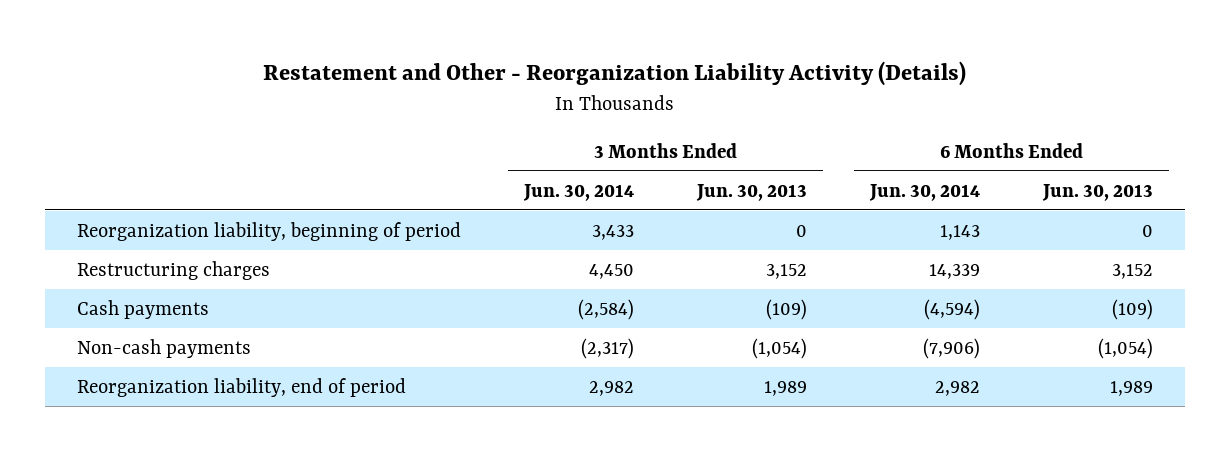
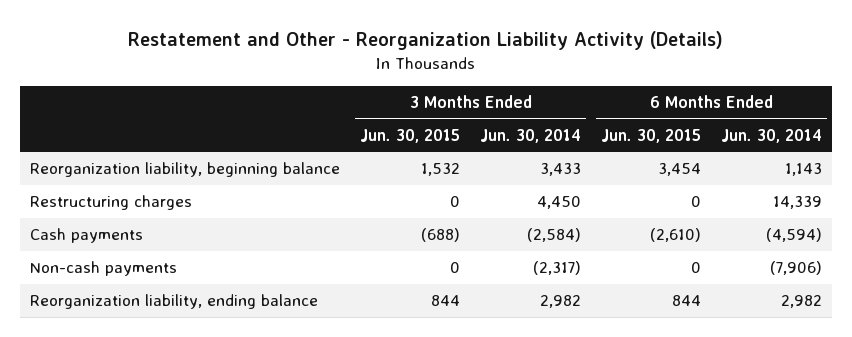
[696,183,808,201] Jun. 30, 2013 -> none
[1042,183,1154,201] Jun. 30, 2013 -> none
none -> [360,128,461,143] Jun. 30, 2015
none -> [601,128,702,143] Jun. 30, 2015
[77,221,462,241] Reorganization liability, beginning of period -> [30,162,341,178] Reorganization liability, beginning balance
[77,377,407,397] Reorganization liability, end of period -> [30,294,319,310] Reorganization liability, ending balance

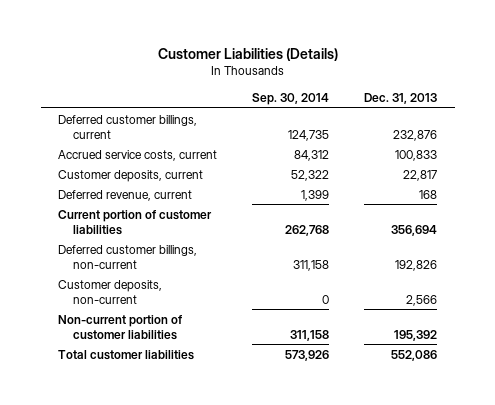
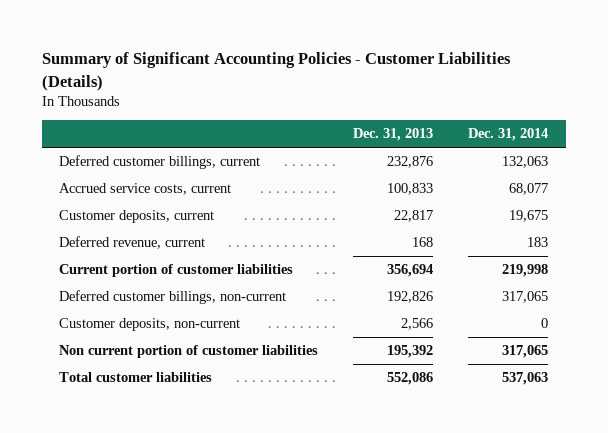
[157,48,338,62] Customer Liabilities (Details) -> [41,52,511,91] Summary of Significant Accounting Policies - Customer Liabilities (Details)
[252,92,330,105] Sep. 30, 2014 -> none
none -> [468,128,549,142] Dec. 31, 2014
[58,314,183,340] Non-current portion of customer liabilities -> [59,345,319,359] Non current portion of customer liabilities

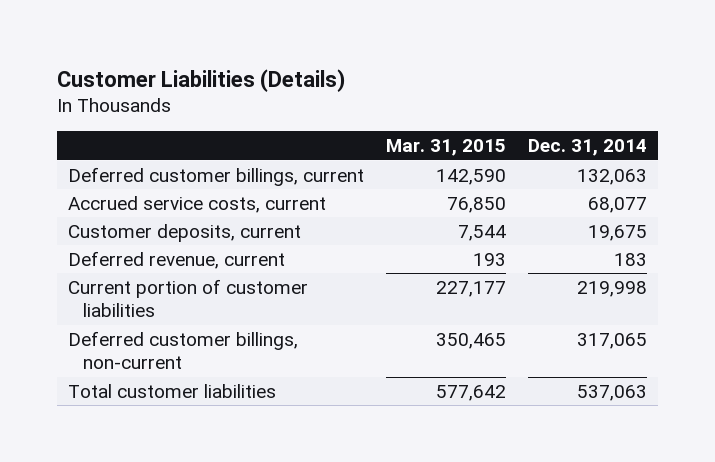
[41,52,511,91] Summary of Significant Accounting Policies - Customer Liabilities (Details) -> [57,68,346,92] Customer Liabilities (Details)
[353,128,434,142] Dec. 31, 2013 -> none
none -> [385,139,506,157] Mar. 31, 2015
[59,318,241,332] Customer deposits, non-current -> none
[59,345,319,359] Non current portion of customer liabilities -> none

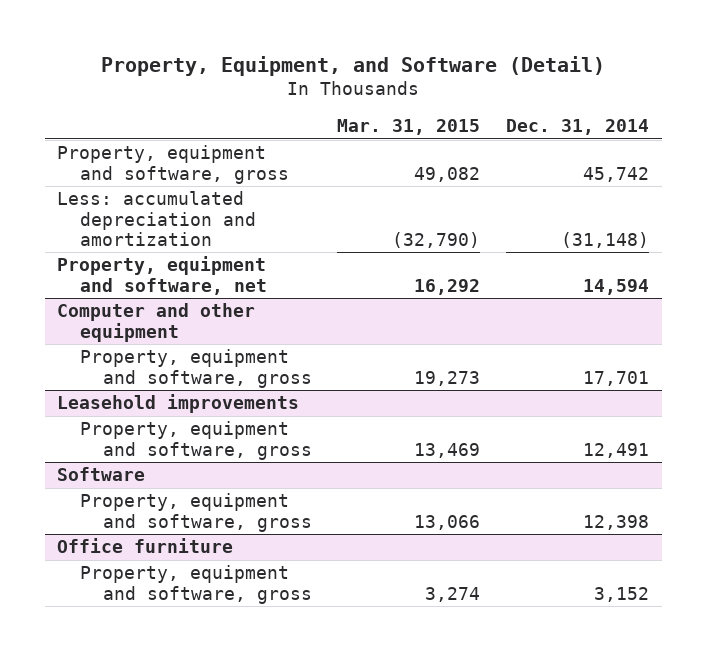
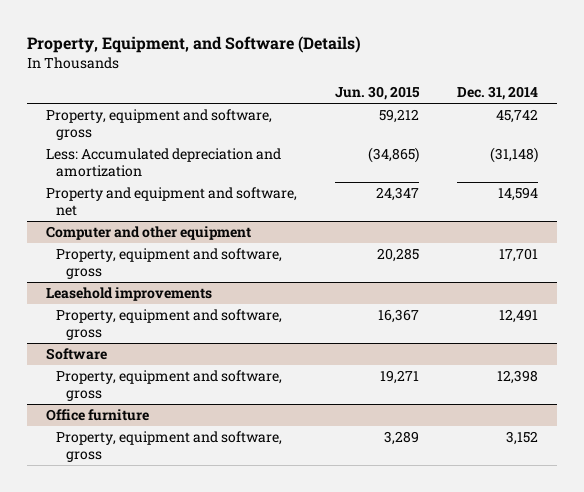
[101,55,606,76] Property, Equipment, and Software (Detail) -> [26,35,361,53] Property, Equipment, and Software (Details)
[337,119,481,136] Mar. 31, 2015 -> none
none -> [334,86,420,101] Jun. 30, 2015
[57,191,257,246] Less: accumulated depreciation and amortization -> [45,147,281,178] Less: Accumulated depreciation and amortization
[57,256,268,295] Property, equipment and software, net -> [45,186,297,217] Property and equipment and software, net

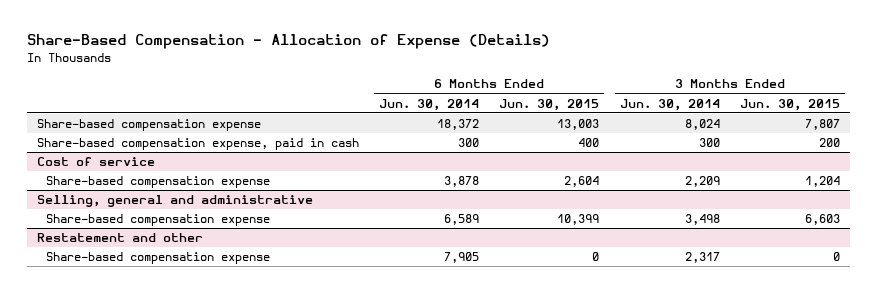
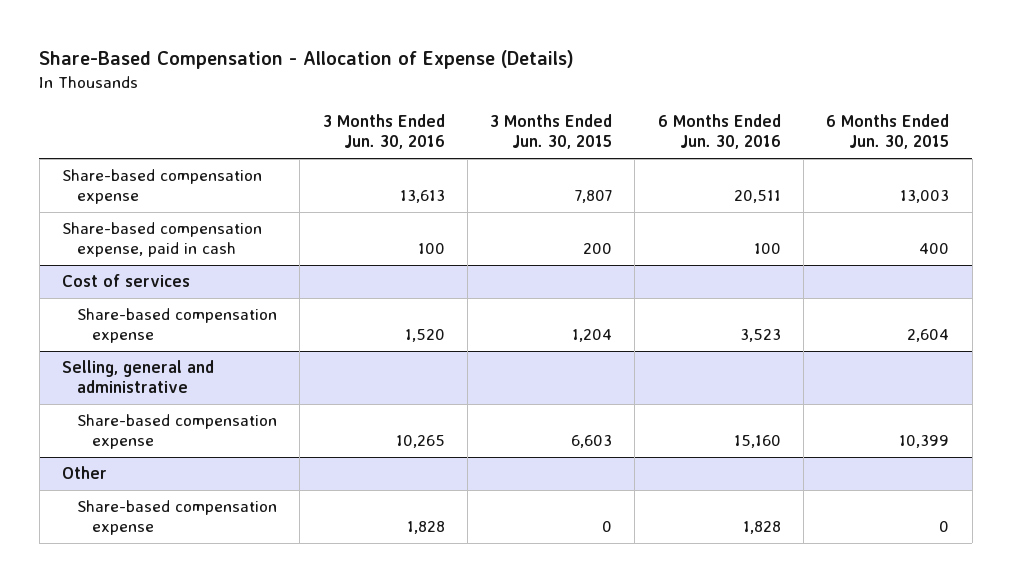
[379,98,480,111] Jun. 30, 2014 -> none
[619,98,720,111] Jun. 30, 2014 -> none
none -> [322,114,445,150] 3 Months Ended Jun. 30, 2016
none -> [657,114,781,150] 6 Months Ended Jun. 30, 2016
[36,157,155,167] Cost of service -> [62,274,191,288] Cost of services
[36,233,203,243] Restatement and other -> none
none -> [62,466,108,480] Other

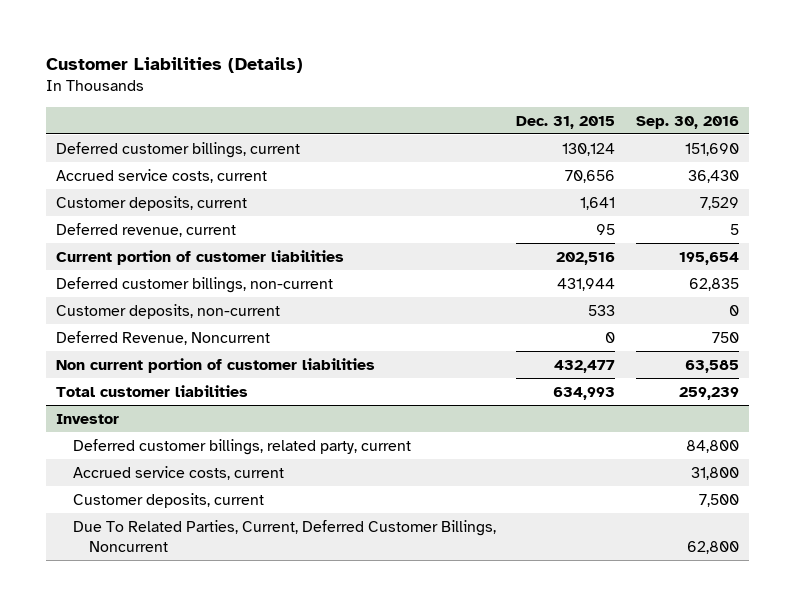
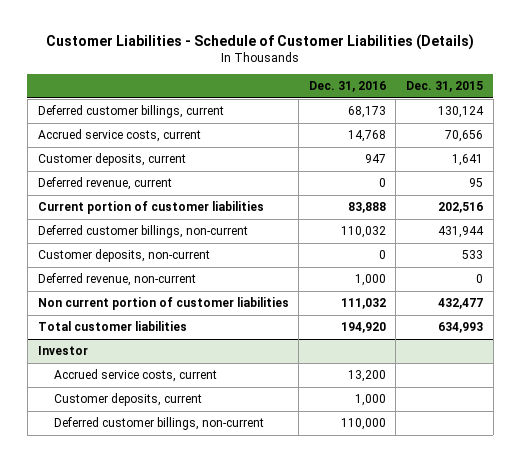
[46,57,304,74] Customer Liabilities (Details) -> [46,34,475,51] Customer Liabilities - Schedule of Customer Liabilities (Details)
[635,115,739,129] Sep. 30, 2016 -> none
none -> [308,81,386,93] Dec. 31, 2016
[56,330,271,345] Deferred Revenue, Noncurrent -> [37,273,196,287] Deferred revenue, non-current
[72,438,411,455] Deferred customer billings, related party, current -> none
[72,519,496,553] Due To Related Parties, Current, Deferred Customer Billings, Noncurrent -> [53,417,264,431] Deferred customer billings, non-current

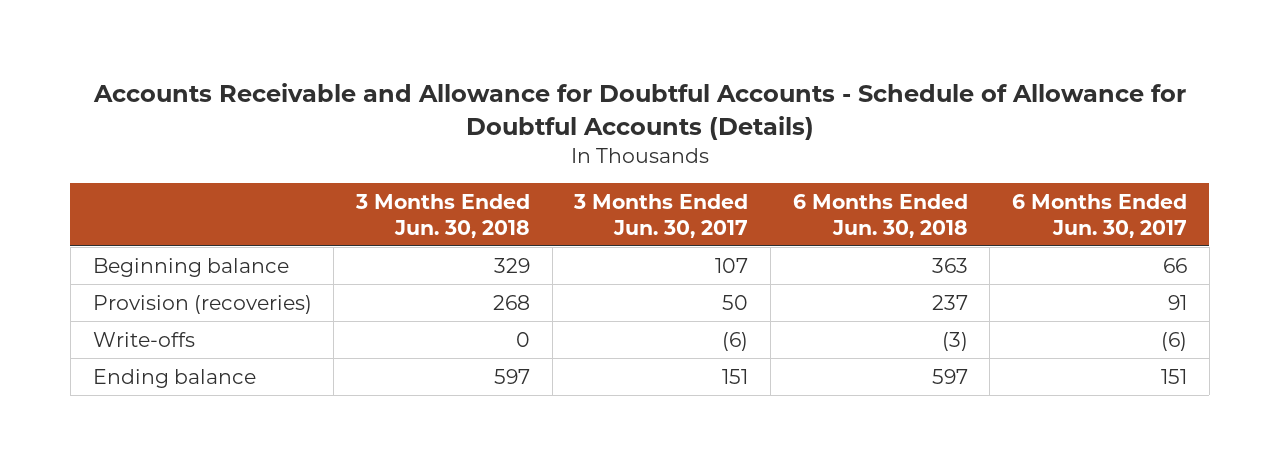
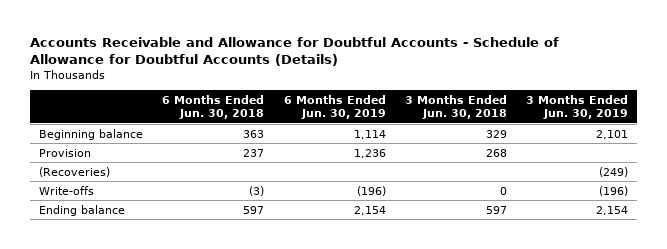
[573,193,749,238] 3 Months Ended Jun. 30, 2017 -> none
[1011,193,1187,238] 6 Months Ended Jun. 30, 2017 -> none
none -> [283,94,386,120] 6 Months Ended Jun. 30, 2019
none -> [525,94,628,120] 3 Months Ended Jun. 30, 2019
[92,294,312,314] Provision (recoveries) -> [39,148,92,157] Provision
none -> [39,166,111,177] (Recoveries)

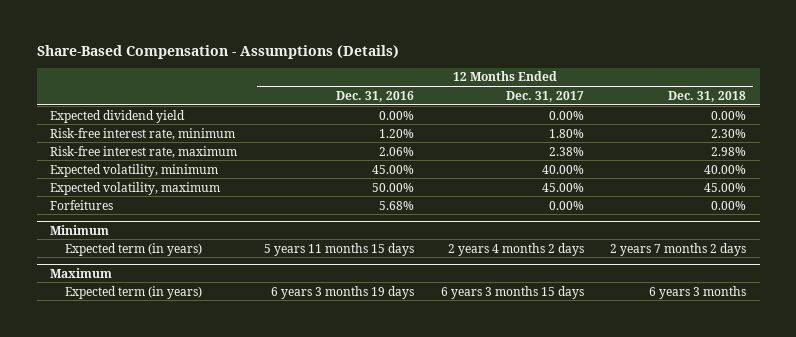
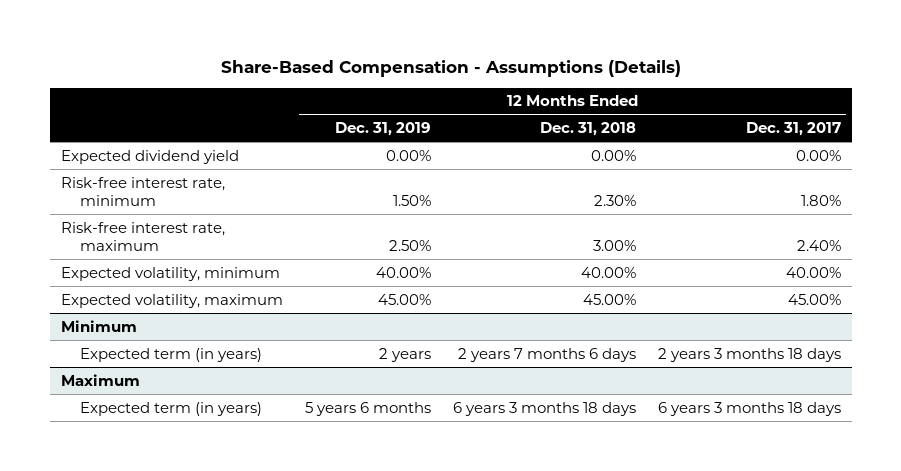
[335,90,414,102] Dec. 31, 2016 -> none
none -> [334,122,431,137] Dec. 31, 2019
[548,146,584,156] 2.38% -> [796,240,841,252] 2.40%
[711,146,747,156] 2.98% -> [592,240,636,252] 3.00%
[50,199,114,210] Forfeitures -> none
[447,242,584,256] 2 years 4 months 2 days -> [657,347,841,362] 2 years 3 months 18 days
[610,242,747,256] 2 years 7 months 2 days -> [457,347,636,362] 2 years 7 months 6 days
[440,285,584,299] 6 years 3 months 15 days -> [657,401,841,416] 6 years 3 months 18 days
[649,285,747,299] 6 years 3 months -> [452,401,636,416] 6 years 3 months 18 days

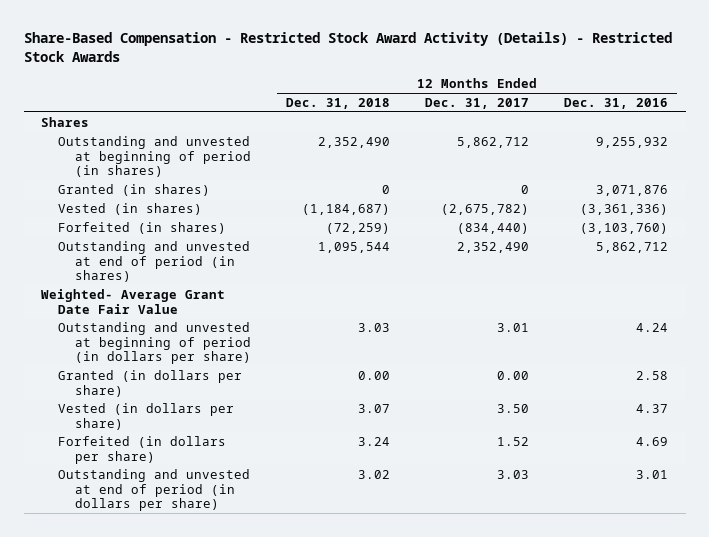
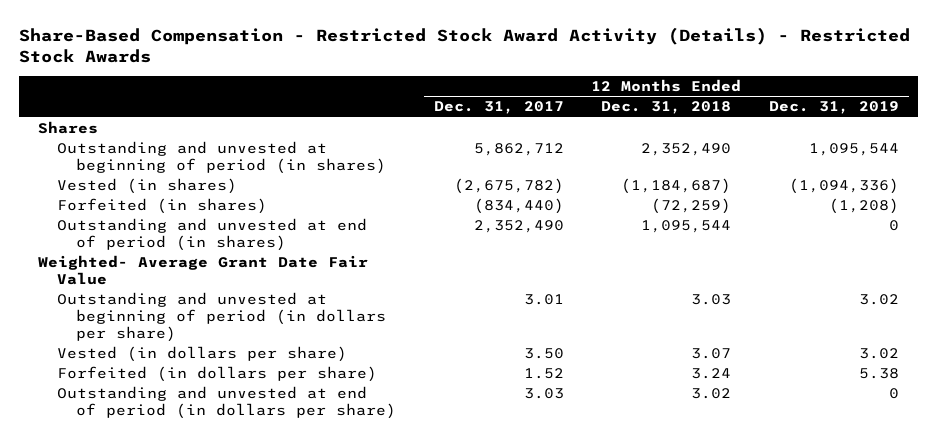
[564,97,669,109] Dec. 31, 2016 -> none
none -> [769,101,900,115] Dec. 31, 2019
[58,183,211,196] Granted (in shares) -> none
[58,369,243,397] Granted (in dollars per share) -> none

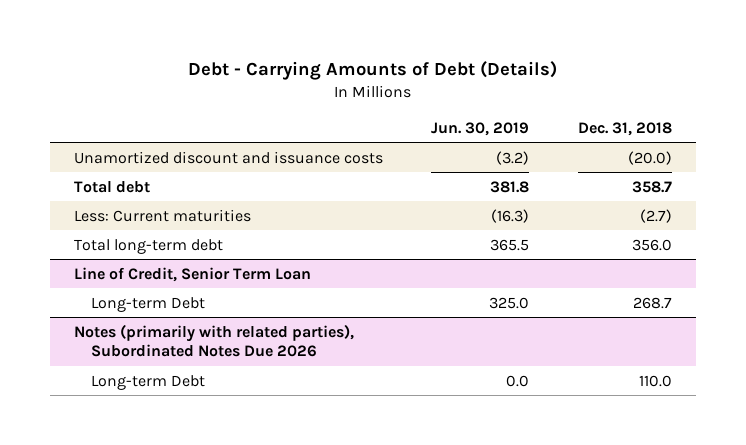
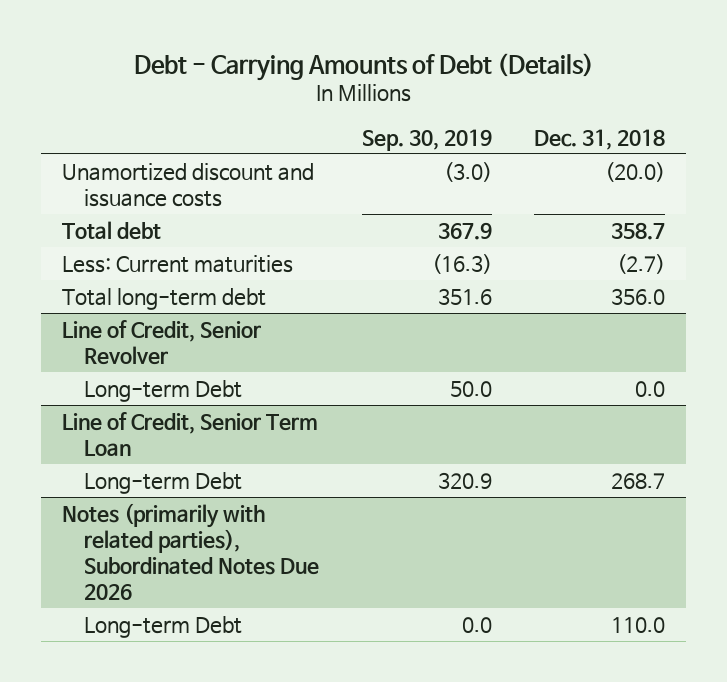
[431,121,530,136] Jun. 30, 2019 -> none
none -> [361,128,492,151] Sep. 30, 2019
none -> [62,319,262,365] Line of Credit, Senior Revolver
none -> [84,379,243,402] Long-term Debt

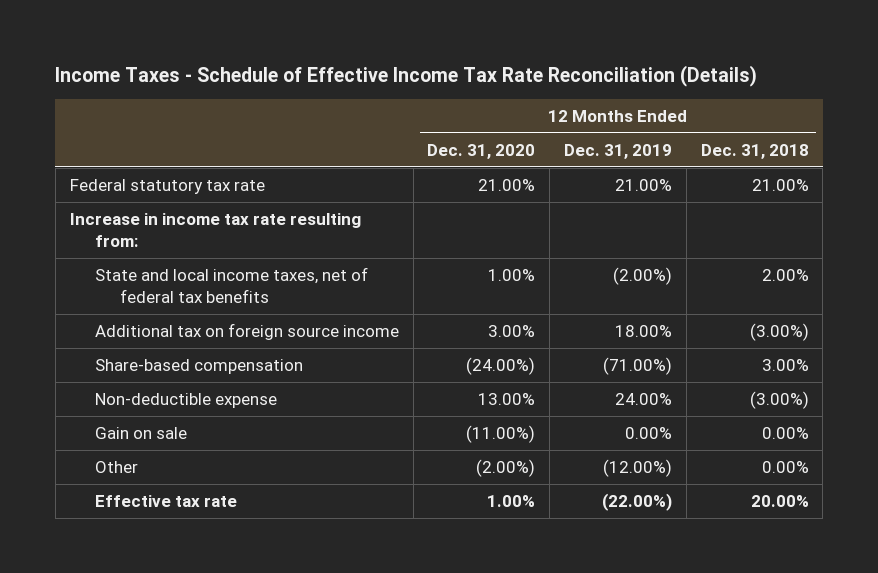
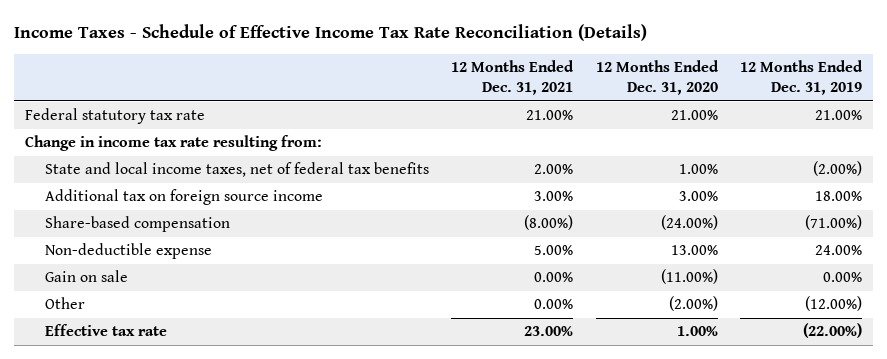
[700,143,809,159] Dec. 31, 2018 -> none
none -> [451,60,575,96] 12 Months Ended Dec. 31, 2021
[69,212,361,248] Increase in income tax rate resulting from: -> [25,135,323,152] Change in income tax rate resulting from:

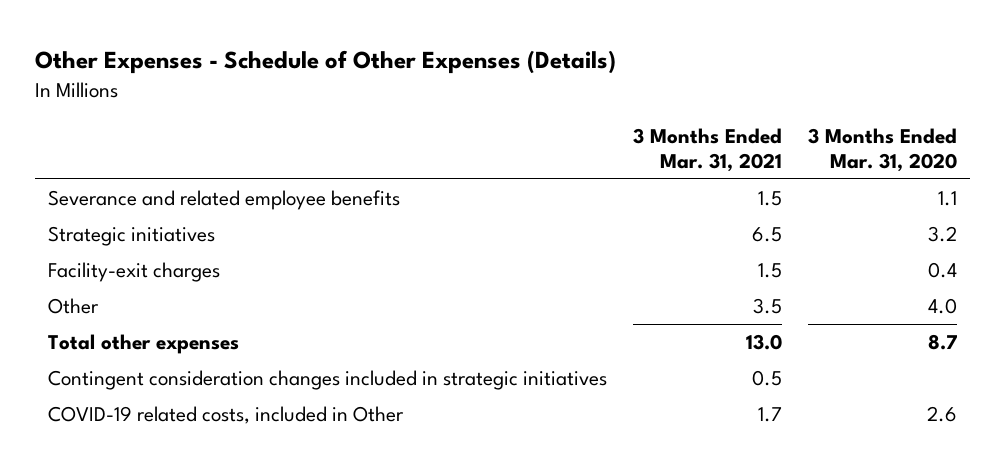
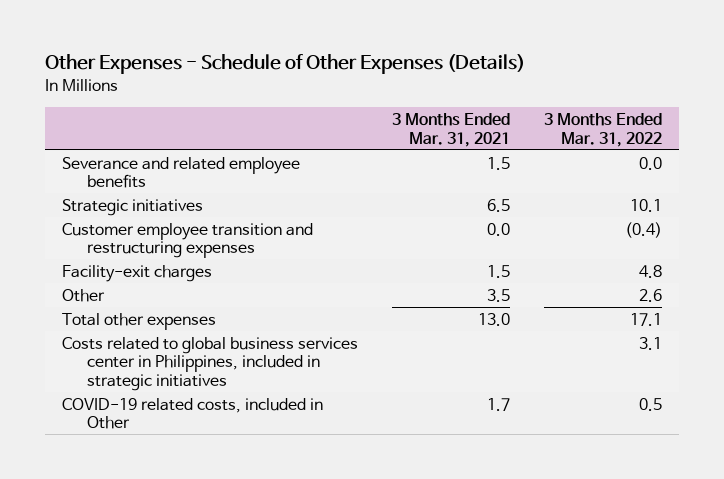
[807,127,957,172] 3 Months Ended Mar. 31, 2020 -> none
none -> [544,112,663,147] 3 Months Ended Mar. 31, 2022
none -> [61,222,313,259] Customer employee transition and restructuring expenses
[48,370,608,391] Contingent consideration changes included in strategic initiatives -> none
none -> [61,336,358,392] Costs related to global business services center in Philippines, included in strategic initiatives

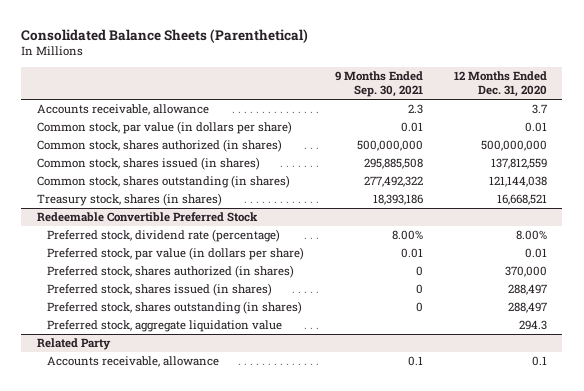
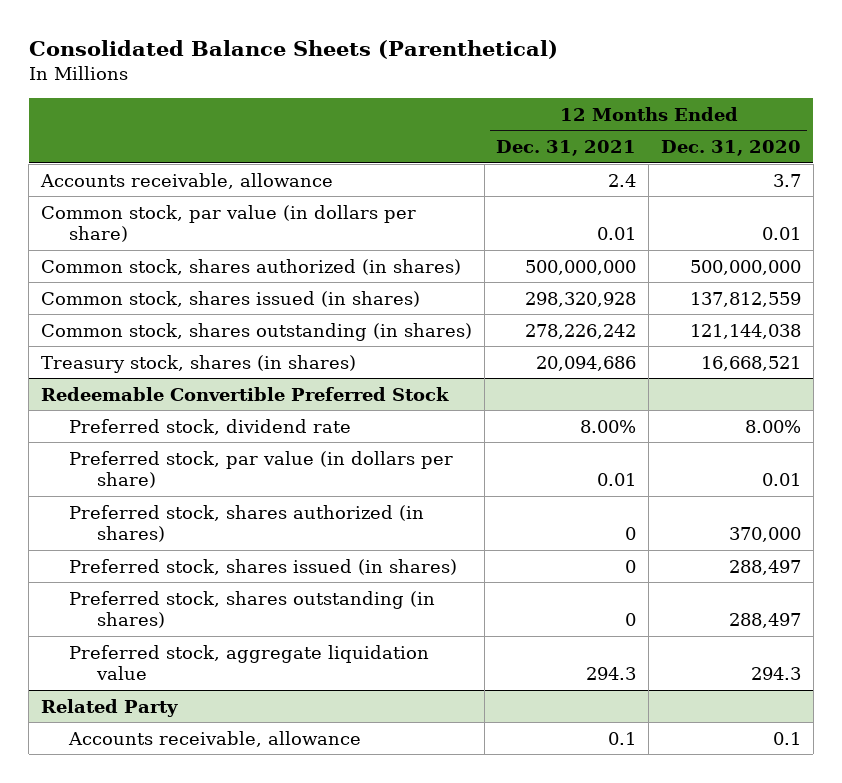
[334,71,423,98] 9 Months Ended Sep. 30, 2021 -> none
none -> [496,140,637,157] Dec. 31, 2021
[46,229,280,243] Preferred stock, dividend rate (percentage) -> [68,418,351,435] Preferred stock, dividend rate

